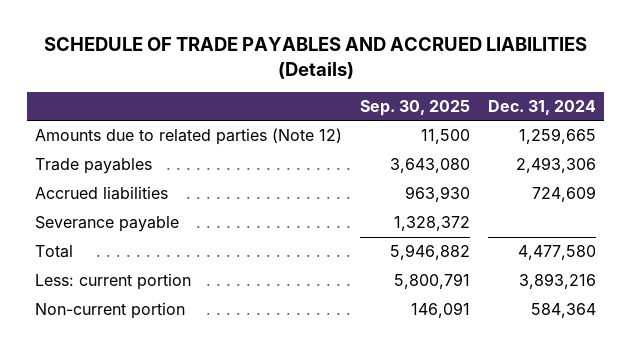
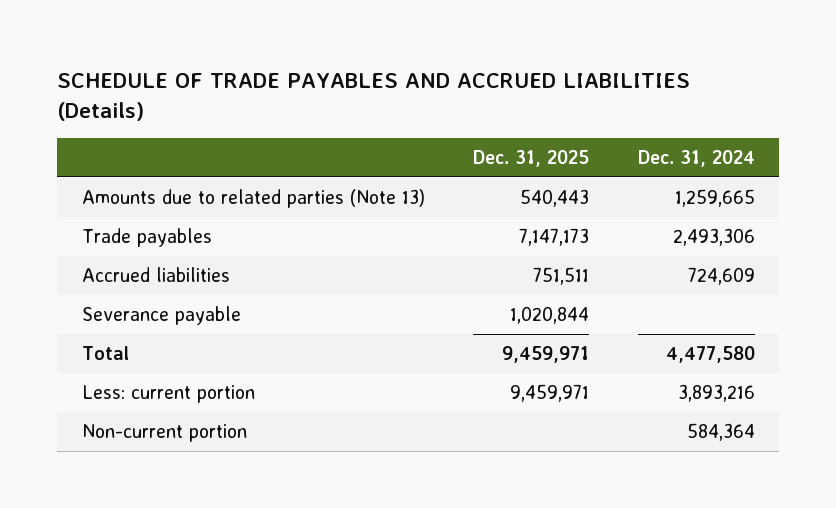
[360,99,471,116] Sep. 30, 2025 -> none
none -> [473,149,590,167] Dec. 31, 2025
[35,128,343,146] Amounts due to related parties (Note 12) -> [81,189,425,209] Amounts due to related parties (Note 13)

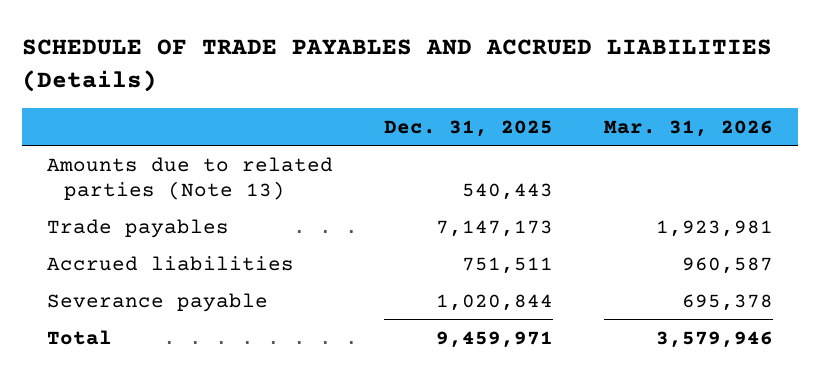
[637,149,755,167] Dec. 31, 2024 -> none
none -> [603,119,773,137] Mar. 31, 2026
[81,385,255,404] Less: current portion -> none
[81,424,247,443] Non-current portion -> none

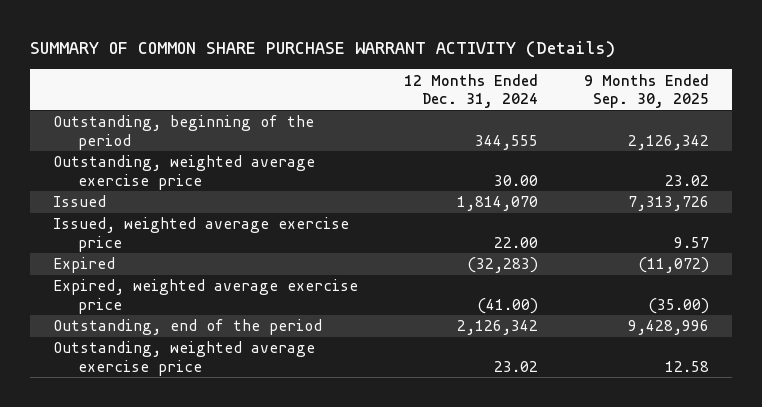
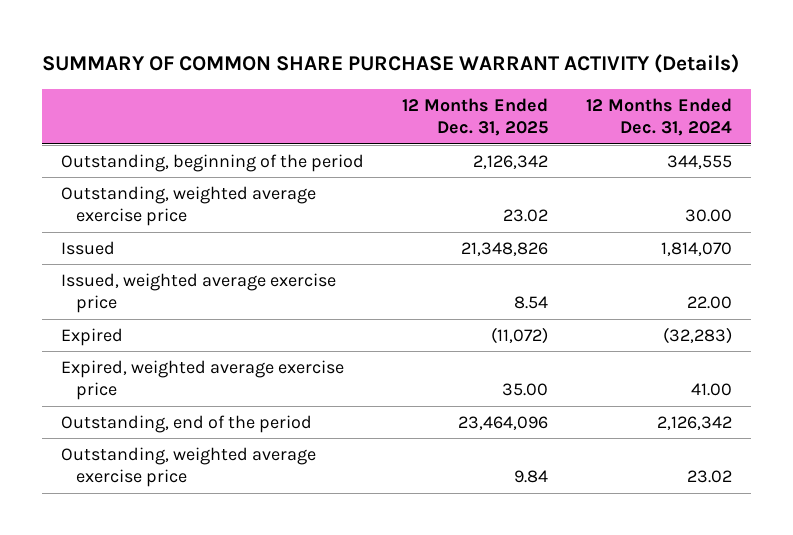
[583,73,709,108] 9 Months Ended Sep. 30, 2025 -> none
none -> [402,97,549,137] 12 Months Ended Dec. 31, 2025
[476,297,538,314] (41.00) -> [691,383,733,397] 41.00

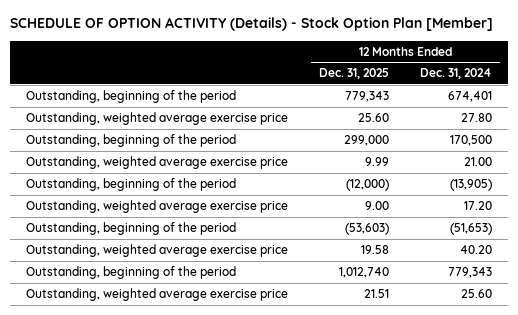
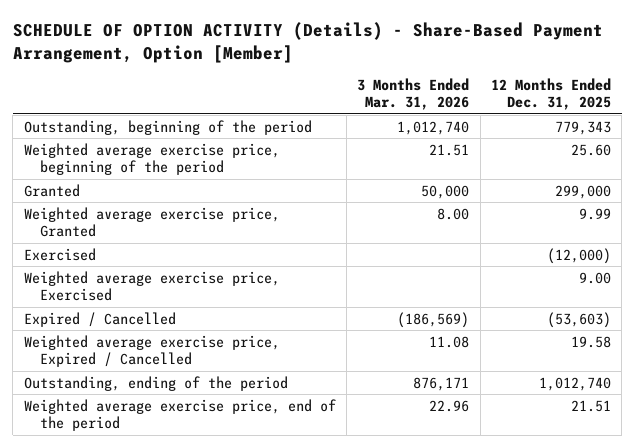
[9,17,493,32] SCHEDULE OF OPTION ACTIVITY (Details) - Stock Option Plan [Member] -> [12,21,603,63] SCHEDULE OF OPTION ACTIVITY (Details) - Share-Based Payment Arrangement, Option [Member]
[420,68,493,80] Dec. 31, 2024 -> none
none -> [357,77,470,111] 3 Months Ended Mar. 31, 2026
[25,112,288,126] Outstanding, weighted average exercise price -> [23,142,280,176] Weighted average exercise price, beginning of the period
[25,134,236,148] Outstanding, beginning of the period -> [23,183,80,197] Granted
[25,156,288,170] Outstanding, weighted average exercise price -> [23,206,280,238] Weighted average exercise price, Granted
[25,178,236,192] Outstanding, beginning of the period -> [23,247,96,261] Exercised
[25,200,288,214] Outstanding, weighted average exercise price -> [23,270,280,302] Weighted average exercise price, Exercised
[25,222,236,236] Outstanding, beginning of the period -> [23,311,176,327] Expired / Cancelled
[25,244,288,258] Outstanding, weighted average exercise price -> [23,334,280,368] Weighted average exercise price, Expired / Cancelled
[25,266,236,280] Outstanding, beginning of the period -> [23,375,288,391] Outstanding, ending of the period
[25,288,288,302] Outstanding, weighted average exercise price -> [23,398,336,432] Weighted average exercise price, end of the period

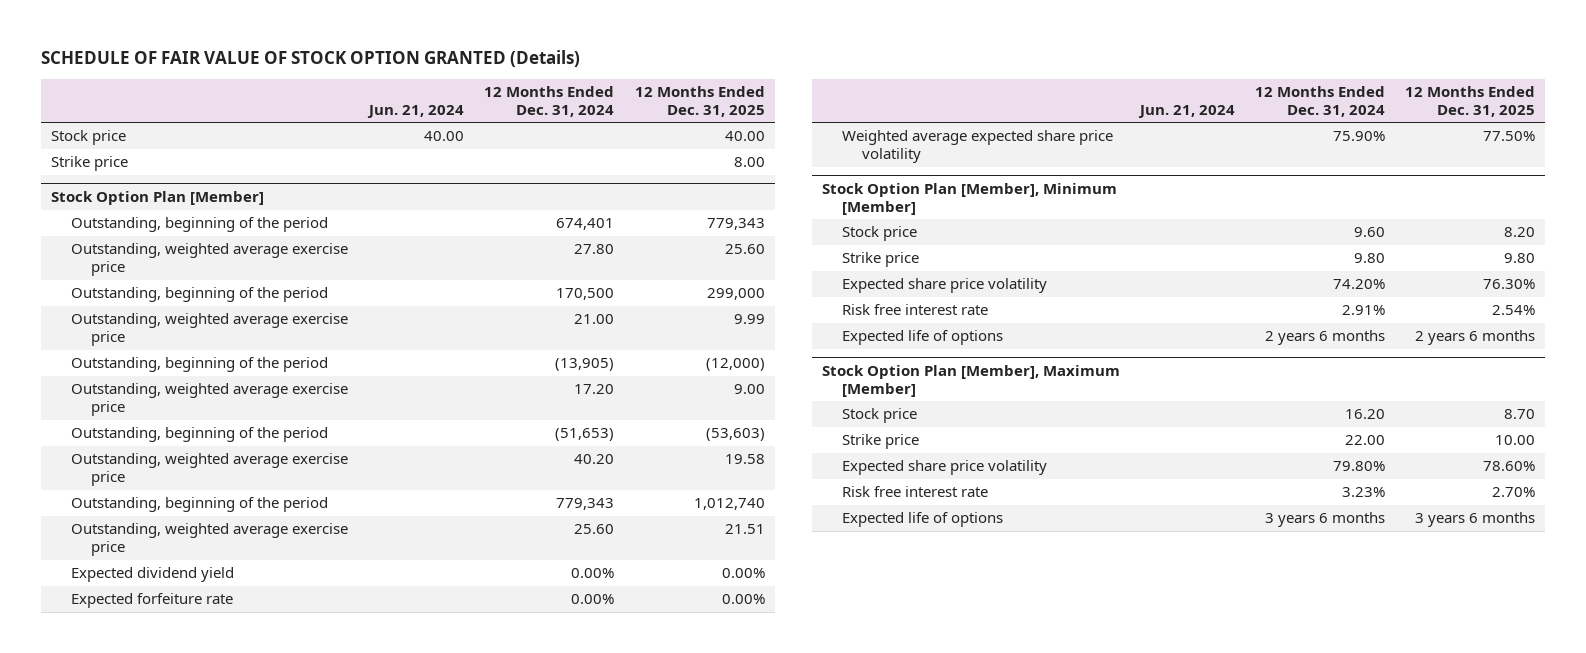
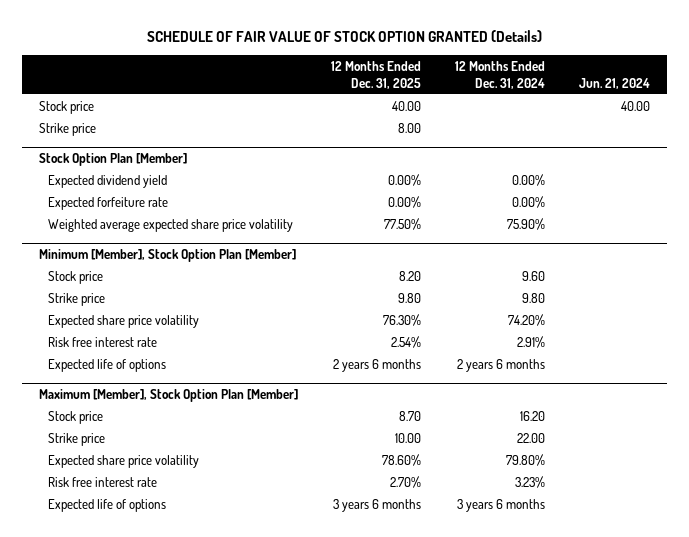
[70,217,328,233] Outstanding, beginning of the period -> none
[70,243,348,276] Outstanding, weighted average exercise price -> none
[70,287,328,303] Outstanding, beginning of the period -> none
[70,313,348,346] Outstanding, weighted average exercise price -> none
[70,357,328,373] Outstanding, beginning of the period -> none
[70,383,348,416] Outstanding, weighted average exercise price -> none
[70,427,328,443] Outstanding, beginning of the period -> none
[70,453,348,486] Outstanding, weighted average exercise price -> none
[70,497,328,513] Outstanding, beginning of the period -> none
[70,523,348,556] Outstanding, weighted average exercise price -> none
[821,183,1117,215] Stock Option Plan [Member], Minimum [Member] -> [38,249,296,263] Minimum [Member], Stock Option Plan [Member]
[821,365,1120,397] Stock Option Plan [Member], Maximum [Member] -> [38,389,298,403] Maximum [Member], Stock Option Plan [Member]

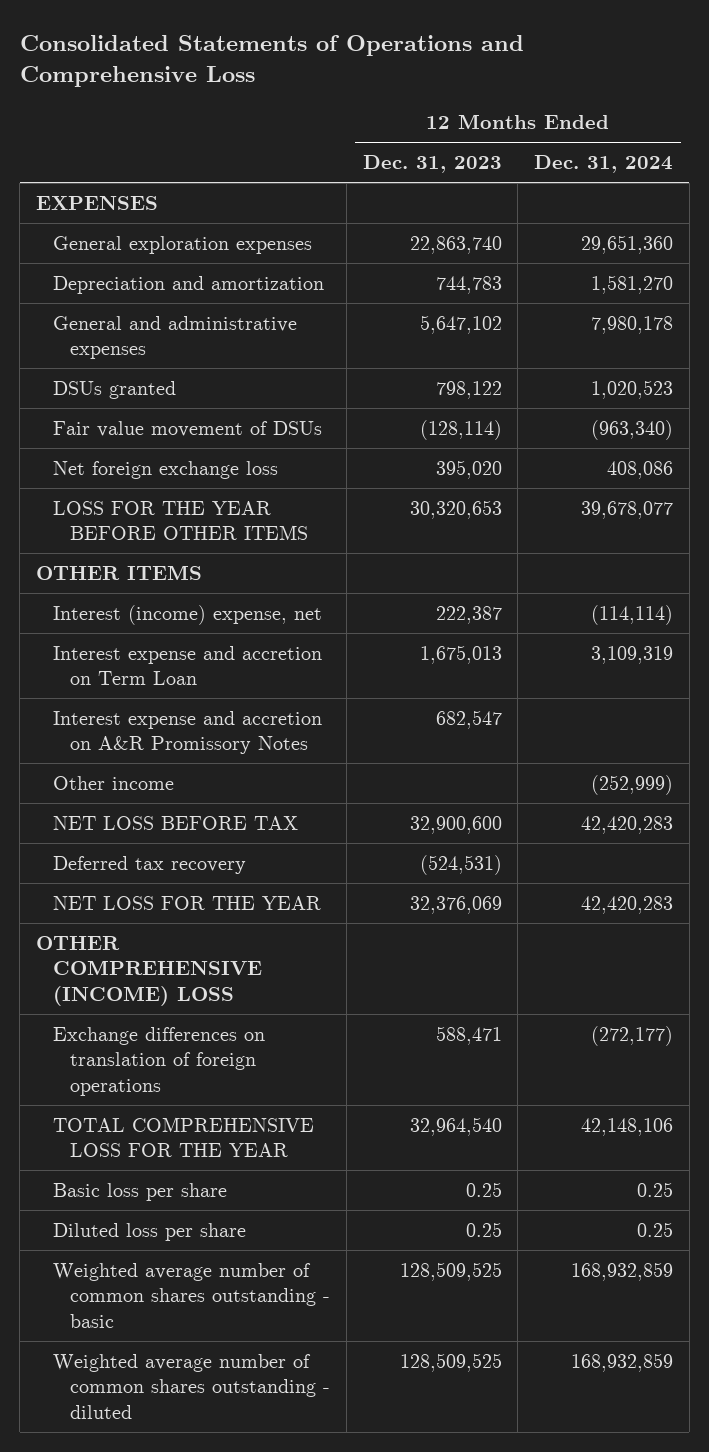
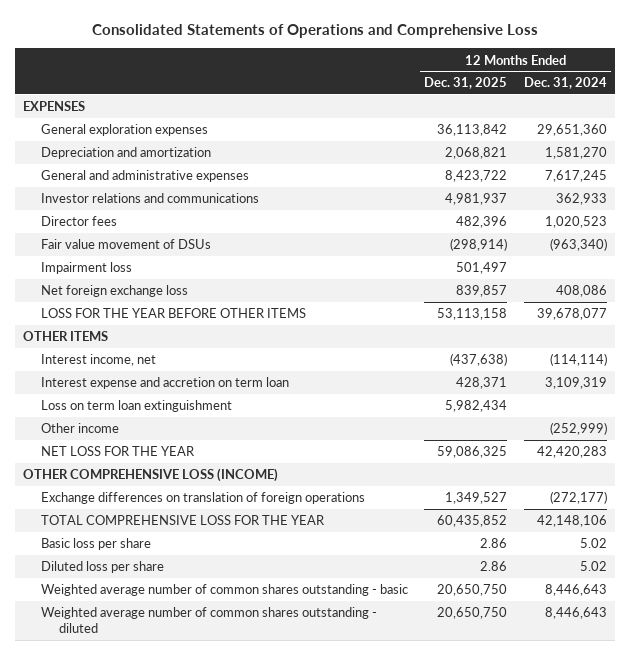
[362,155,502,174] Dec. 31, 2023 -> none
none -> [424,77,508,90] Dec. 31, 2025
[590,315,673,334] 7,980,178 -> [544,170,607,183] 7,617,245
none -> [41,193,260,204] Investor relations and communications
[53,380,177,399] DSUs granted -> [41,216,118,227] Director fees
none -> [41,262,133,275] Impairment loss
[53,710,323,755] Interest expense and accretion on A&R Promissory Notes -> none
[53,604,323,625] Interest (income) expense, net -> [41,354,157,367] Interest income, net
[53,645,323,686] Interest expense and accretion on Term Loan -> [41,377,290,390] Interest expense and accretion on term loan
none -> [41,400,233,413] Loss on term loan extinguishment
[53,815,299,830] NET LOSS BEFORE TAX -> none
[53,855,247,874] Deferred tax recovery -> none
[35,935,263,1006] OTHER COMPREHENSIVE (INCOME) LOSS -> [23,468,279,483] OTHER COMPREHENSIVE LOSS (INCOME)
[636,1181,673,1197] 0.25 -> [579,538,607,549] 5.02
[636,1221,673,1237] 0.25 -> [579,561,607,572] 5.02
[570,1261,673,1281] 168,932,859 -> [544,584,607,597] 8,446,643
[570,1352,673,1372] 168,932,859 -> [544,607,607,620] 8,446,643

